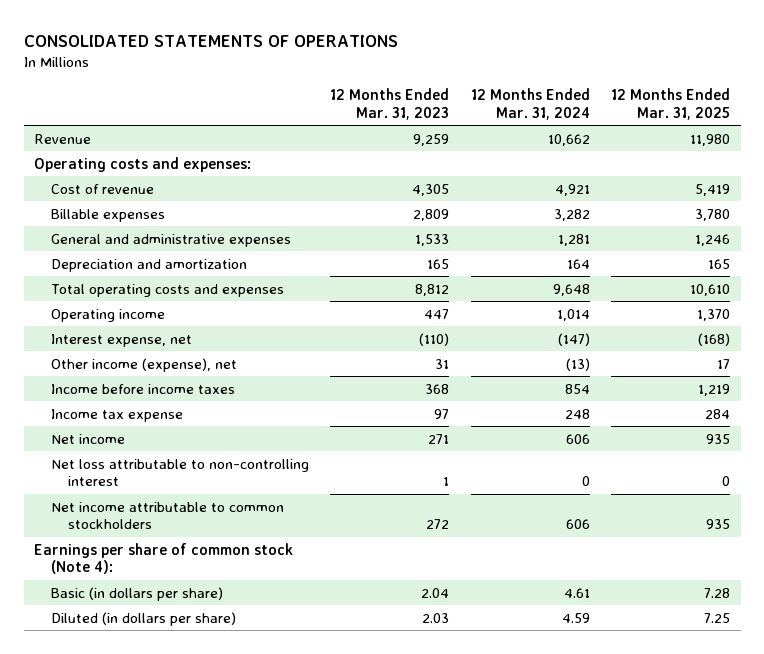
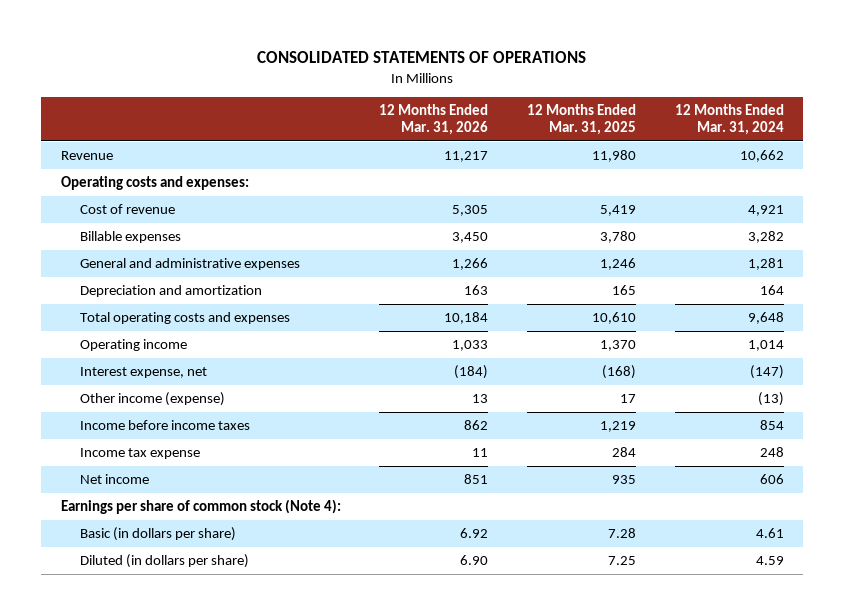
[330,88,450,120] 12 Months Ended Mar. 31, 2023 -> none
none -> [379,104,489,135] 12 Months Ended Mar. 31, 2026
[50,357,237,372] Other income (expense), net -> [79,392,225,407] Other income (expense)
[50,458,309,487] Net loss attributable to non-controlling interest -> none
[50,501,284,530] Net income attributable to common stockholders -> none

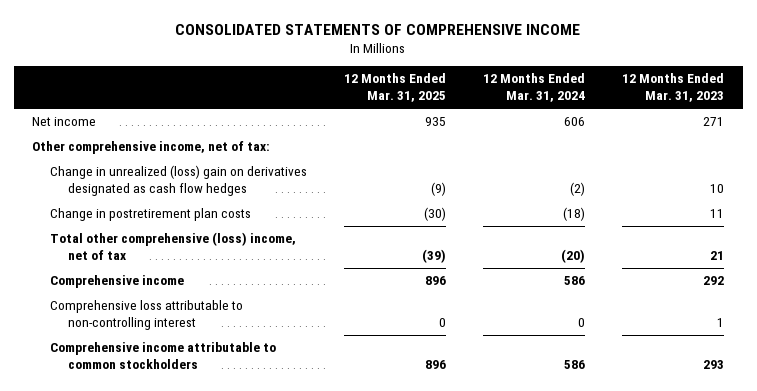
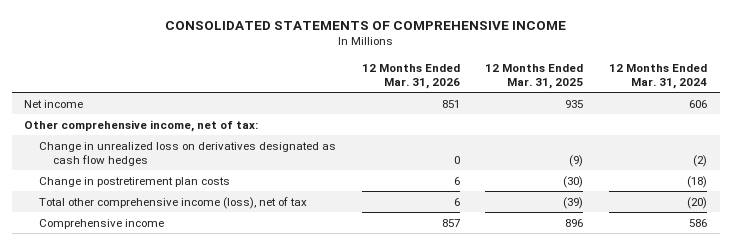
[622,73,725,103] 12 Months Ended Mar. 31, 2023 -> none
none -> [361,63,460,90] 12 Months Ended Mar. 31, 2026
[50,165,308,197] Change in unrealized (loss) gain on derivatives designated as cash flow hedges -> [38,141,336,167] Change in unrealized loss on derivatives designated as cash flow hedges
[50,232,297,261] Total other comprehensive (loss) income, net of tax -> [38,196,307,209] Total other comprehensive income (loss), net of tax
[50,300,244,331] Comprehensive loss attributable to non-controlling interest -> none
[50,342,277,370] Comprehensive income attributable to common stockholders -> none

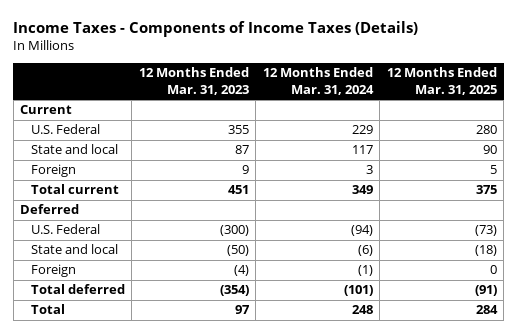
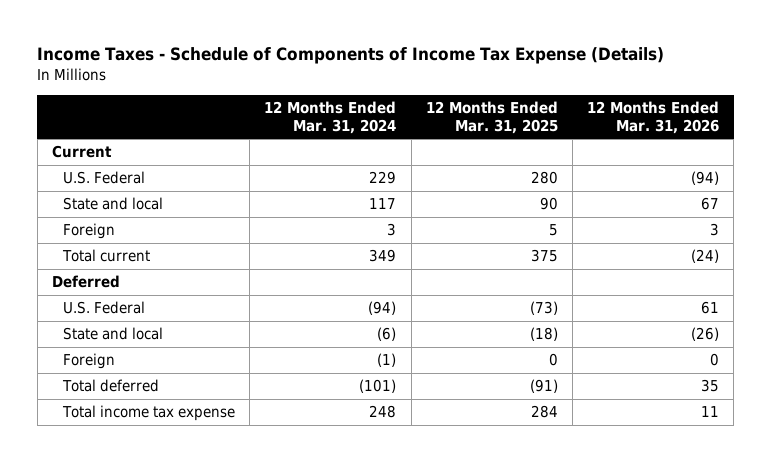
[13,21,419,38] Income Taxes - Components of Income Taxes (Details) -> [37,47,665,65] Income Taxes - Schedule of Components of Income Tax Expense (Details)
[138,67,249,95] 12 Months Ended Mar. 31, 2023 -> none
none -> [586,101,719,134] 12 Months Ended Mar. 31, 2026
[30,304,65,315] Total -> [62,405,236,422] Total income tax expense

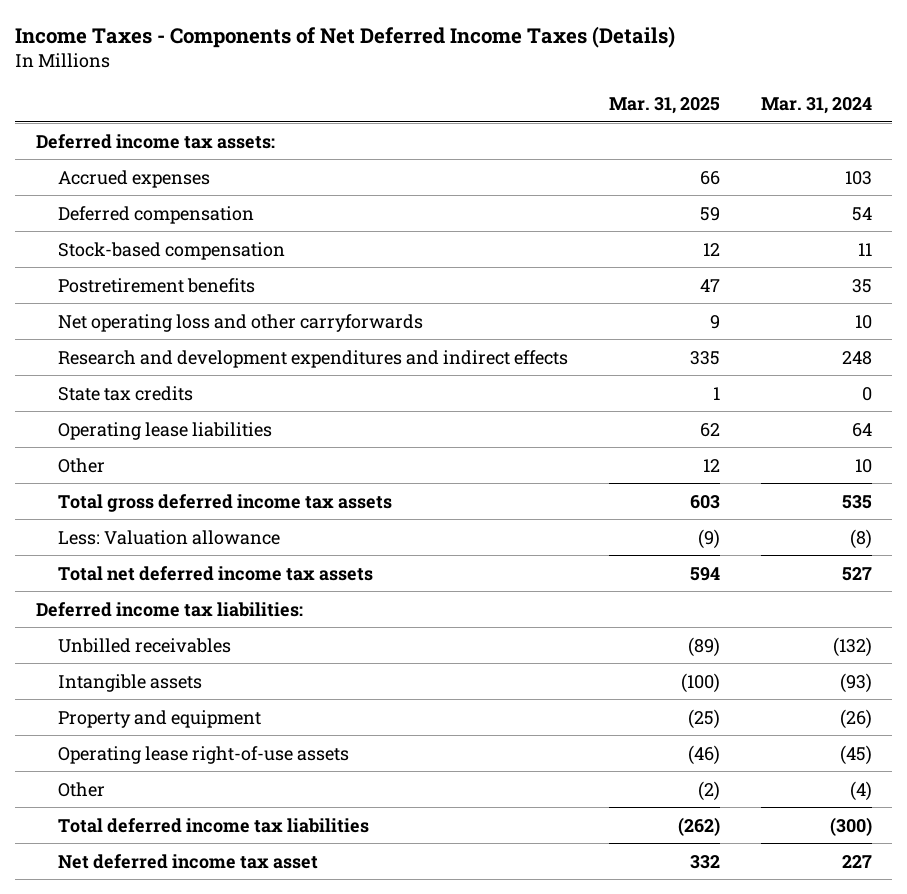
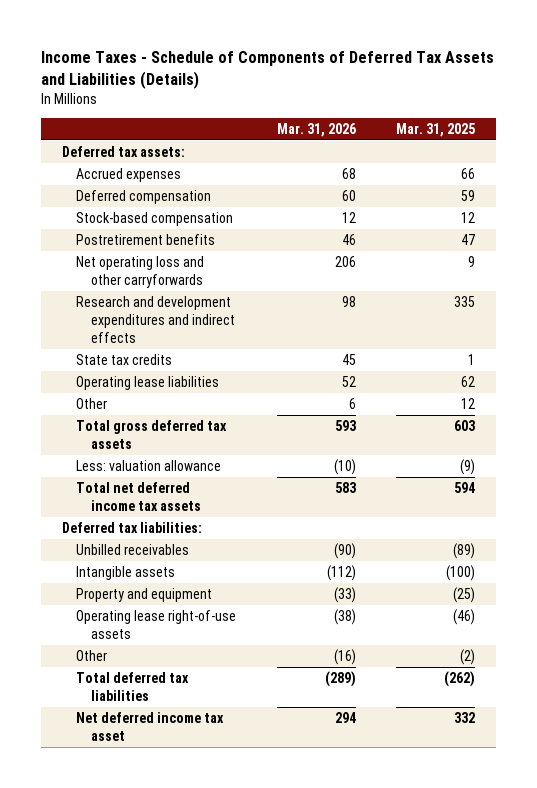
[15,26,676,49] Income Taxes - Components of Net Deferred Income Taxes (Details) -> [41,51,495,89] Income Taxes - Schedule of Components of Deferred Tax Assets and Liabilities (Details)
[760,96,872,114] Mar. 31, 2024 -> none
none -> [276,122,356,137] Mar. 31, 2026
[35,133,275,149] Deferred income tax assets: -> [61,146,185,158] Deferred tax assets:
[58,493,393,512] Total gross deferred income tax assets -> [76,420,228,449] Total gross deferred tax assets
[58,529,281,545] Less: Valuation allowance -> [76,460,222,472] Less: valuation allowance
[35,601,303,617] Deferred income tax liabilities: -> [61,522,202,534] Deferred tax liabilities:
[58,817,370,833] Total deferred income tax liabilities -> [76,672,190,701] Total deferred tax liabilities

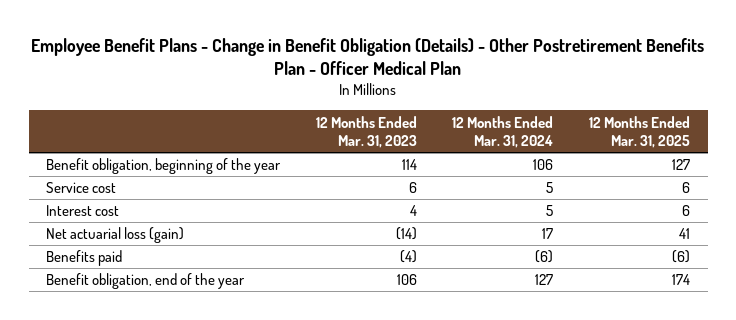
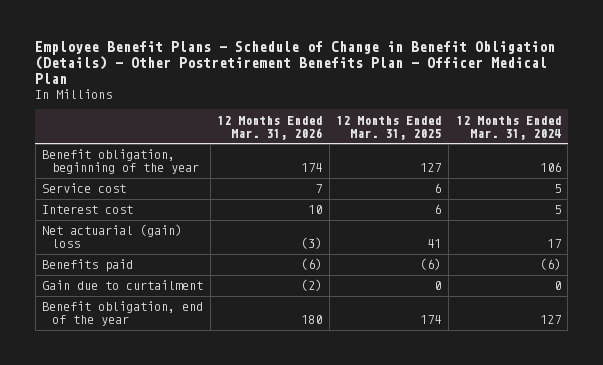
[31,37,705,76] Employee Benefit Plans - Change in Benefit Obligation (Details) - Other Postretirement Benefits Plan - Officer Medical Plan -> [35,40,556,85] Employee Benefit Plans - Schedule of Change in Benefit Obligation (Details) - Other Postretirement Benefits Plan - Officer Medical Plan
[315,115,417,149] 12 Months Ended Mar. 31, 2023 -> none
none -> [217,115,323,140] 12 Months Ended Mar. 31, 2026
[46,227,185,244] Net actuarial loss (gain) -> [42,224,183,249] Net actuarial (gain) loss
none -> [42,280,204,291] Gain due to curtailment

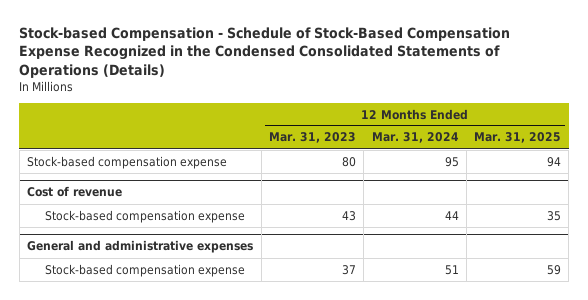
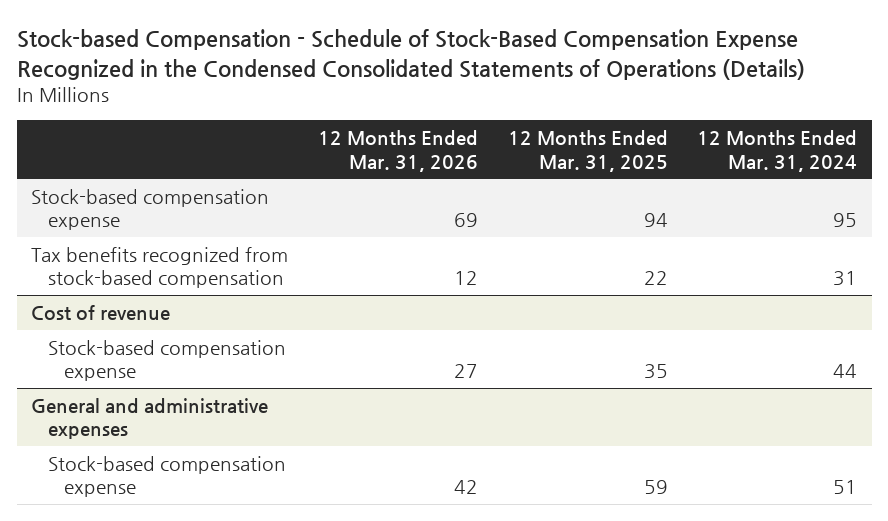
[268,132,356,144] Mar. 31, 2023 -> none
none -> [317,130,478,172] 12 Months Ended Mar. 31, 2026
none -> [31,247,289,289] Tax benefits recognized from stock-based compensation

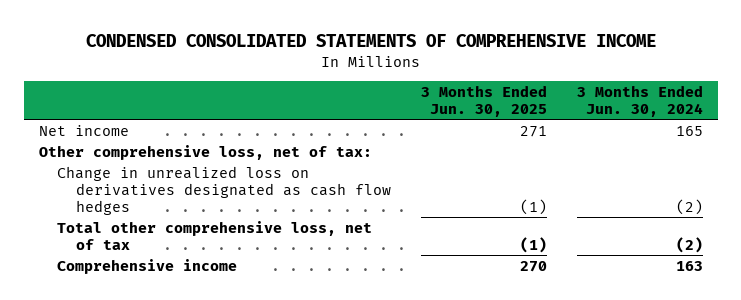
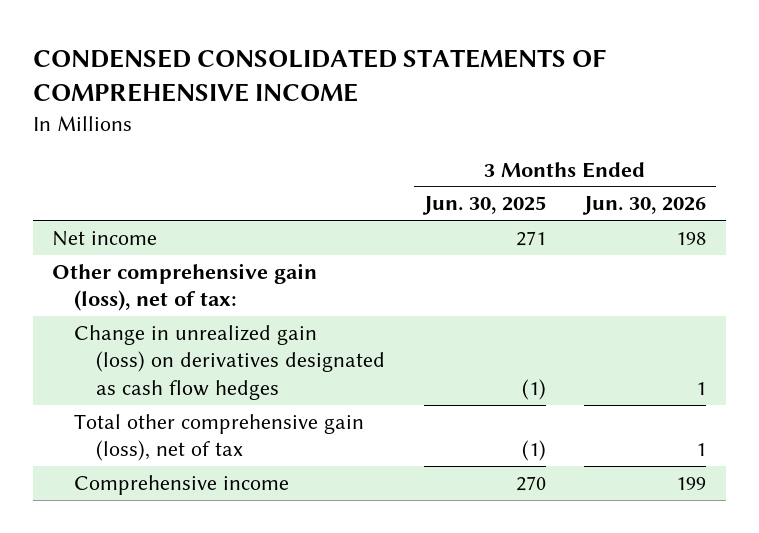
[576,84,703,117] 3 Months Ended Jun. 30, 2024 -> none
none -> [582,196,707,216] Jun. 30, 2026
[38,144,372,160] Other comprehensive loss, net of tax: -> [52,262,318,312] Other comprehensive gain (loss), net of tax:
[57,165,391,215] Change in unrealized loss on derivatives designated as cash flow hedges -> [74,324,386,400] Change in unrealized gain (loss) on derivatives designated as cash flow hedges
[57,220,373,250] Total other comprehensive loss, net of tax -> [74,413,365,462] Total other comprehensive gain (loss), net of tax

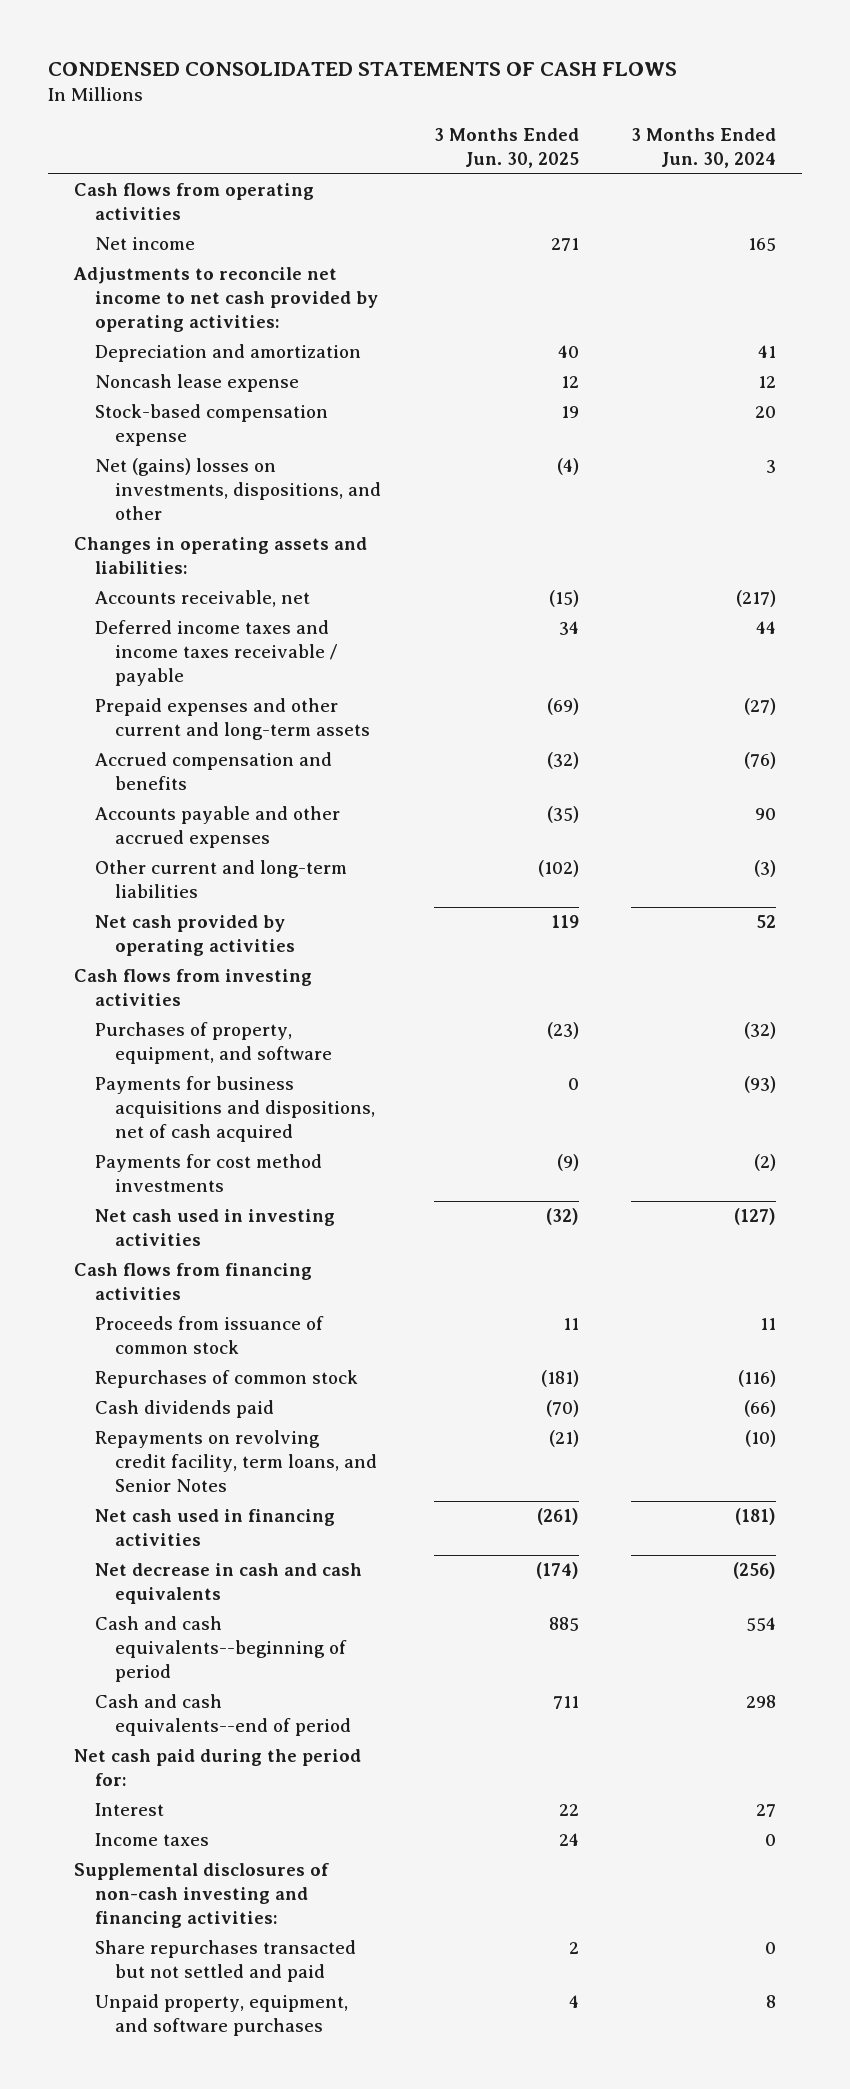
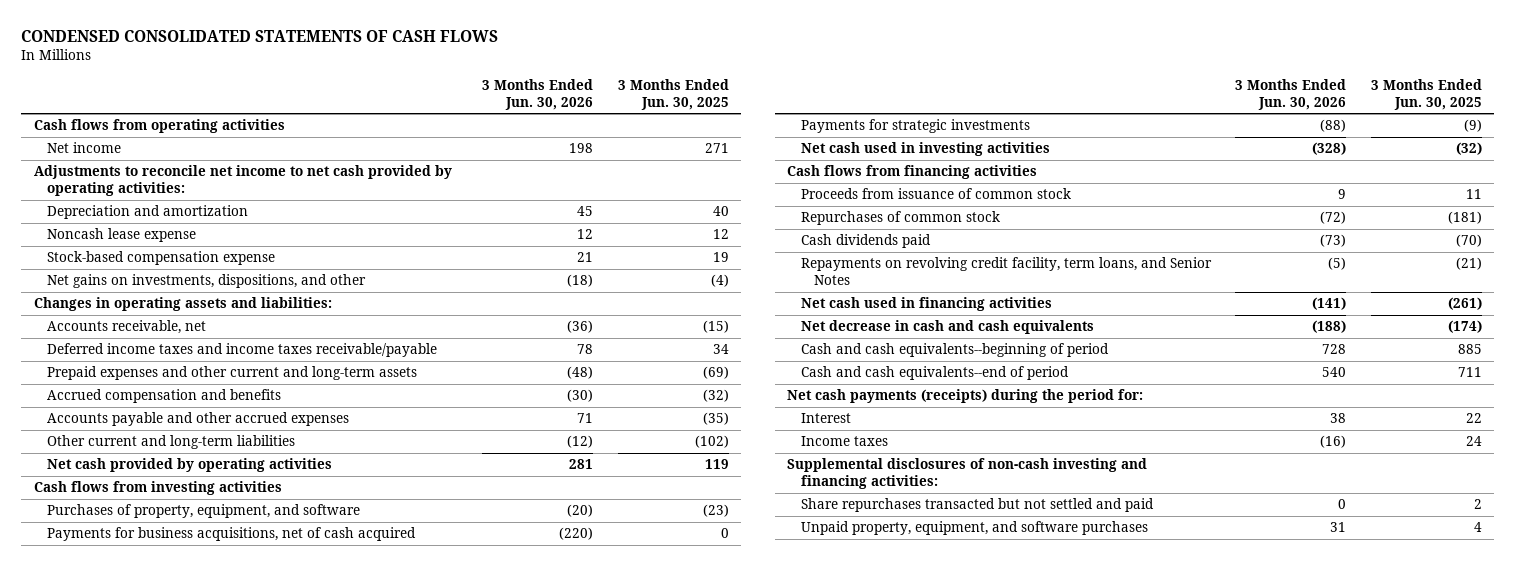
[631,128,777,168] 3 Months Ended Jun. 30, 2024 -> none
none -> [481,78,593,110] 3 Months Ended Jun. 30, 2026
[94,458,381,520] Net (gains) losses on investments, dispositions, and other -> [47,274,367,289] Net gains on investments, dispositions, and other
[94,620,338,686] Deferred income taxes and income taxes receivable / payable -> [47,343,438,358] Deferred income taxes and income taxes receivable/payable
[94,1076,375,1142] Payments for business acquisitions and dispositions, net of cash acquired -> [47,527,417,542] Payments for business acquisitions, net of cash acquired
[94,1154,322,1193] Payments for cost method investments -> [800,119,1030,134] Payments for strategic investments
[74,1749,362,1787] Net cash paid during the period for: -> [786,389,1143,404] Net cash payments (receipts) during the period for:

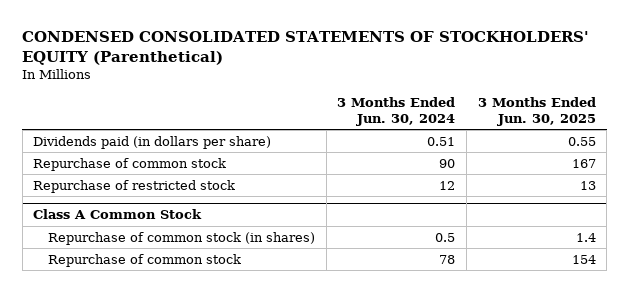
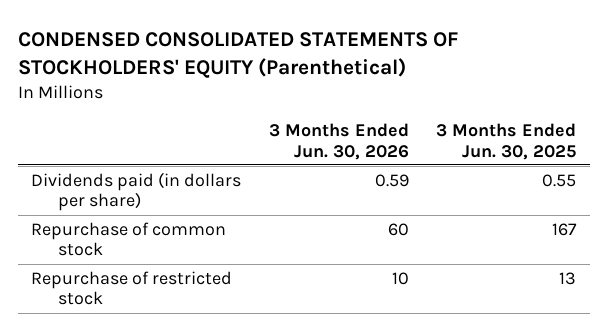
[337,97,456,126] 3 Months Ended Jun. 30, 2024 -> none
none -> [268,122,409,160] 3 Months Ended Jun. 30, 2026
[33,209,203,220] Class A Common Stock -> none
[48,231,316,245] Repurchase of common stock (in shares) -> none
[48,253,242,267] Repurchase of common stock -> none

